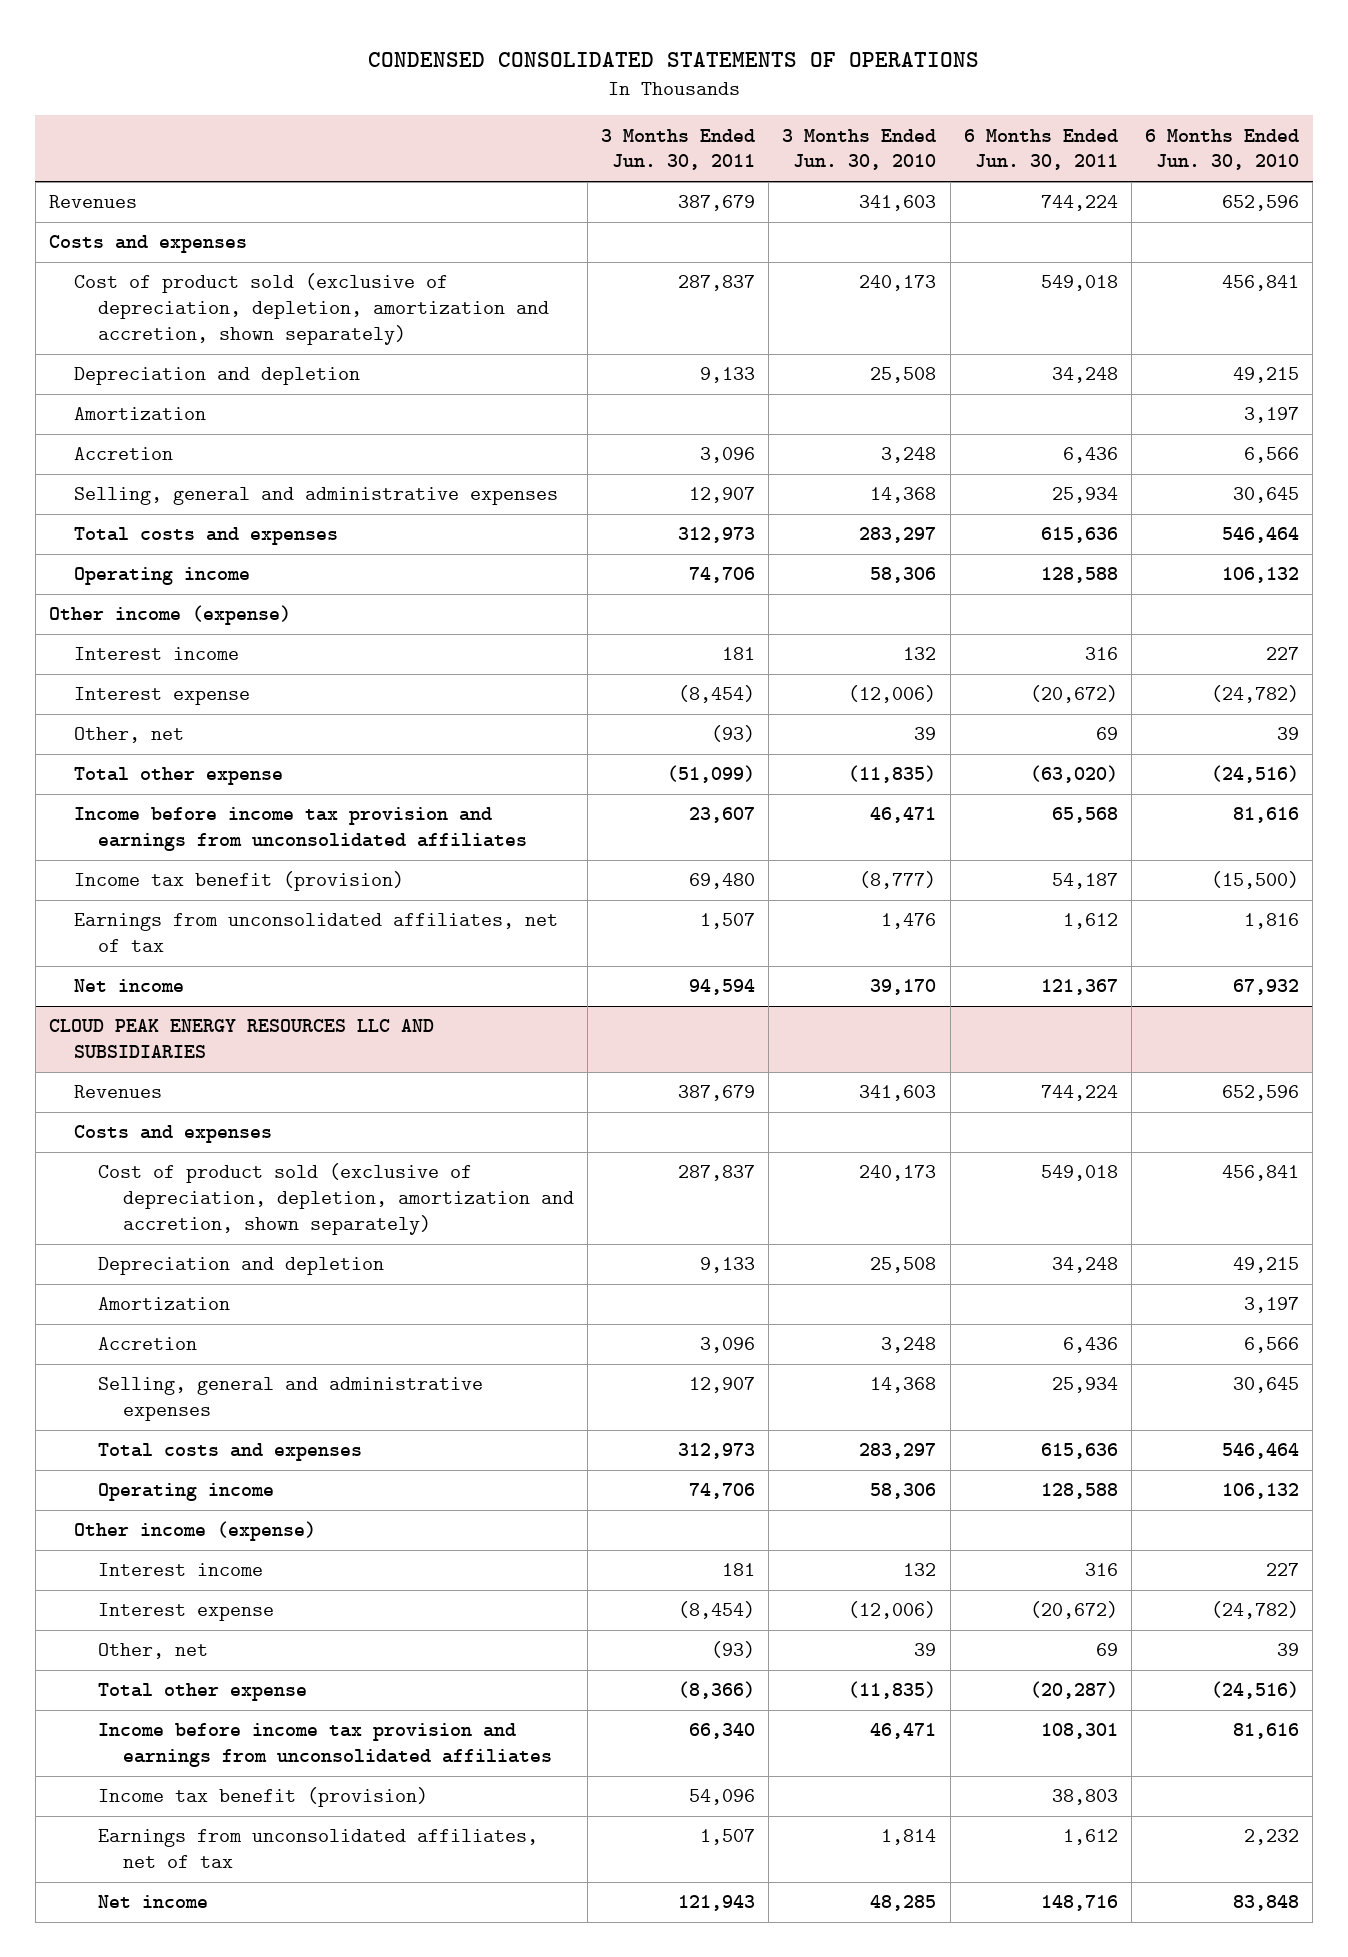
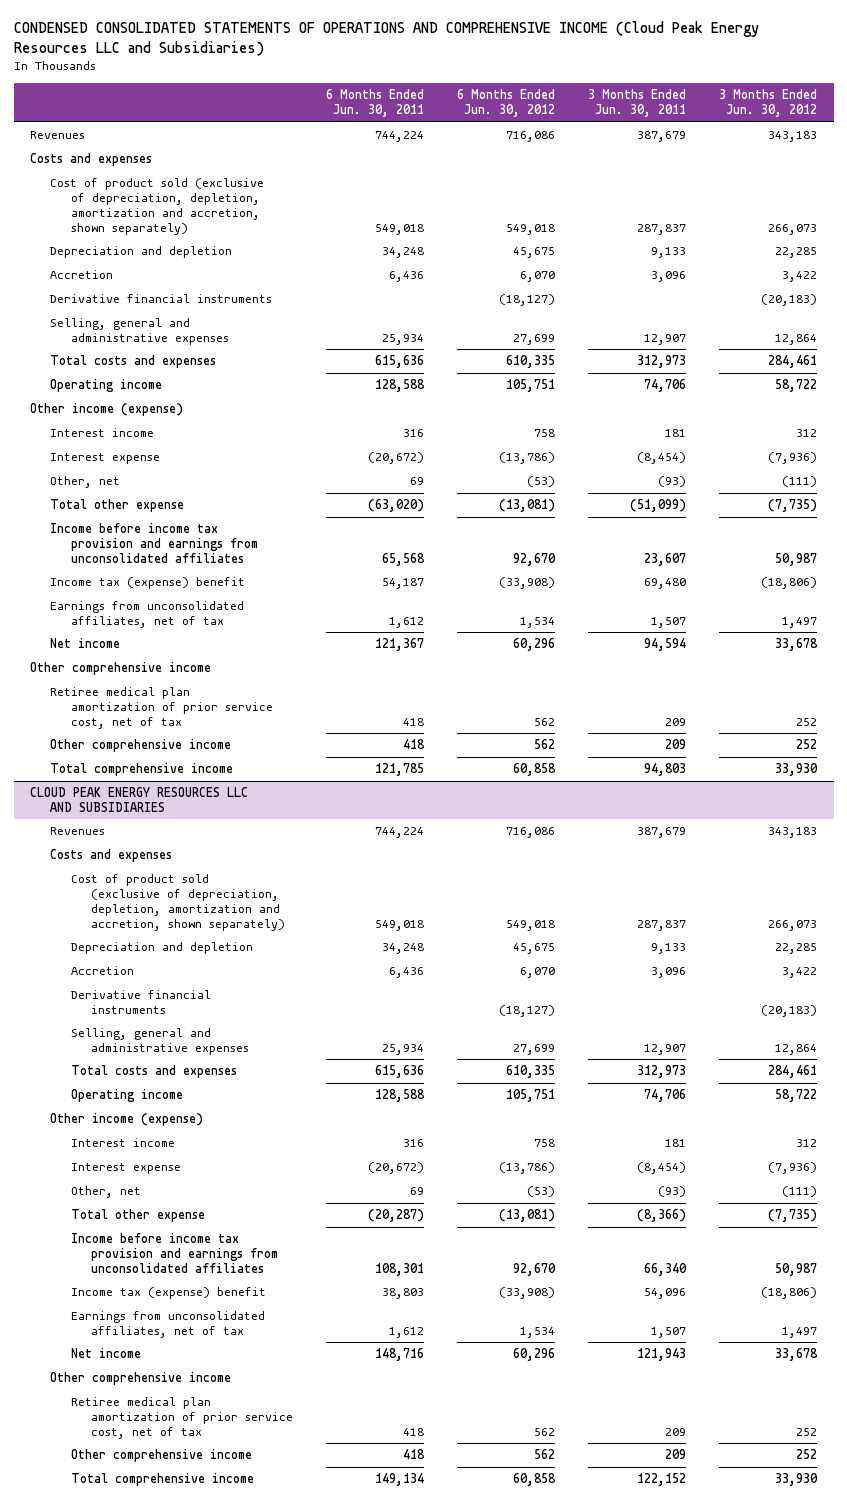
[367,52,979,68] CONDENSED CONSOLIDATED STATEMENTS OF OPERATIONS -> [13,21,759,57] CONDENSED CONSOLIDATED STATEMENTS OF OPERATIONS AND COMPREHENSIVE INCOME (Cloud Peak Energy Resources LLC and Subsidiaries)
[782,128,937,171] 3 Months Ended Jun. 30, 2010 -> none
[1145,128,1300,171] 6 Months Ended Jun. 30, 2010 -> none
none -> [456,89,555,118] 6 Months Ended Jun. 30, 2012
none -> [719,89,818,118] 3 Months Ended Jun. 30, 2012
[73,407,206,421] Amortization -> none
none -> [50,294,273,304] Derivative financial instruments
[73,871,404,892] Income tax benefit (provision) -> [50,577,246,590] Income tax (expense) benefit
none -> [30,662,212,676] Other comprehensive income
none -> [50,687,273,729] Retiree medical plan amortization of prior service cost, net of tax
none -> [50,739,232,753] Other comprehensive income
none -> [50,763,234,777] Total comprehensive income
[98,1297,231,1311] Amortization -> none
none -> [70,990,211,1014] Derivative financial instruments
[98,1787,429,1808] Income tax benefit (provision) -> [70,1287,266,1300] Income tax (expense) benefit
none -> [50,1372,232,1386] Other comprehensive income
none -> [70,1397,293,1439] Retiree medical plan amortization of prior service cost, net of tax
none -> [70,1449,252,1463] Other comprehensive income
none -> [70,1473,254,1487] Total comprehensive income

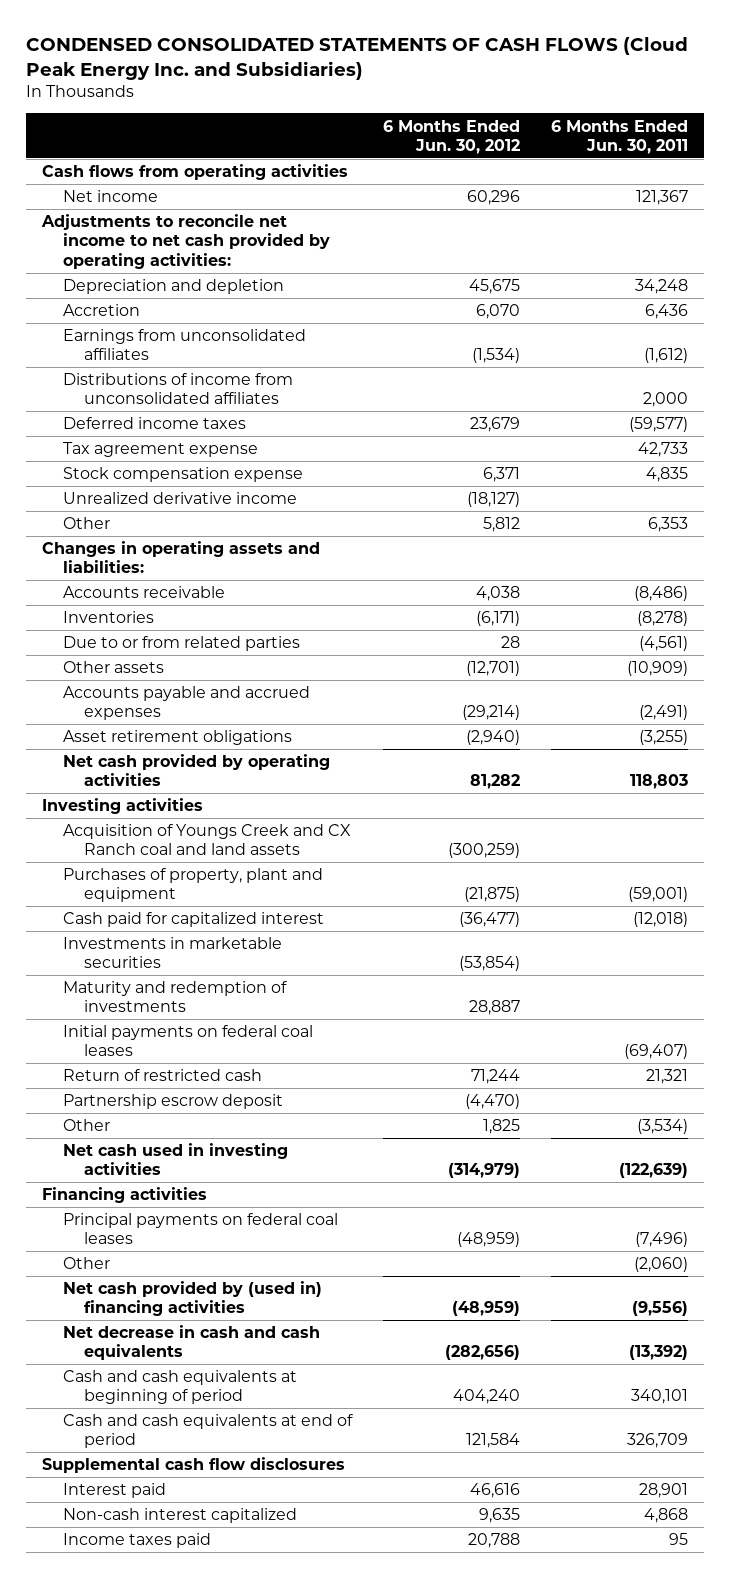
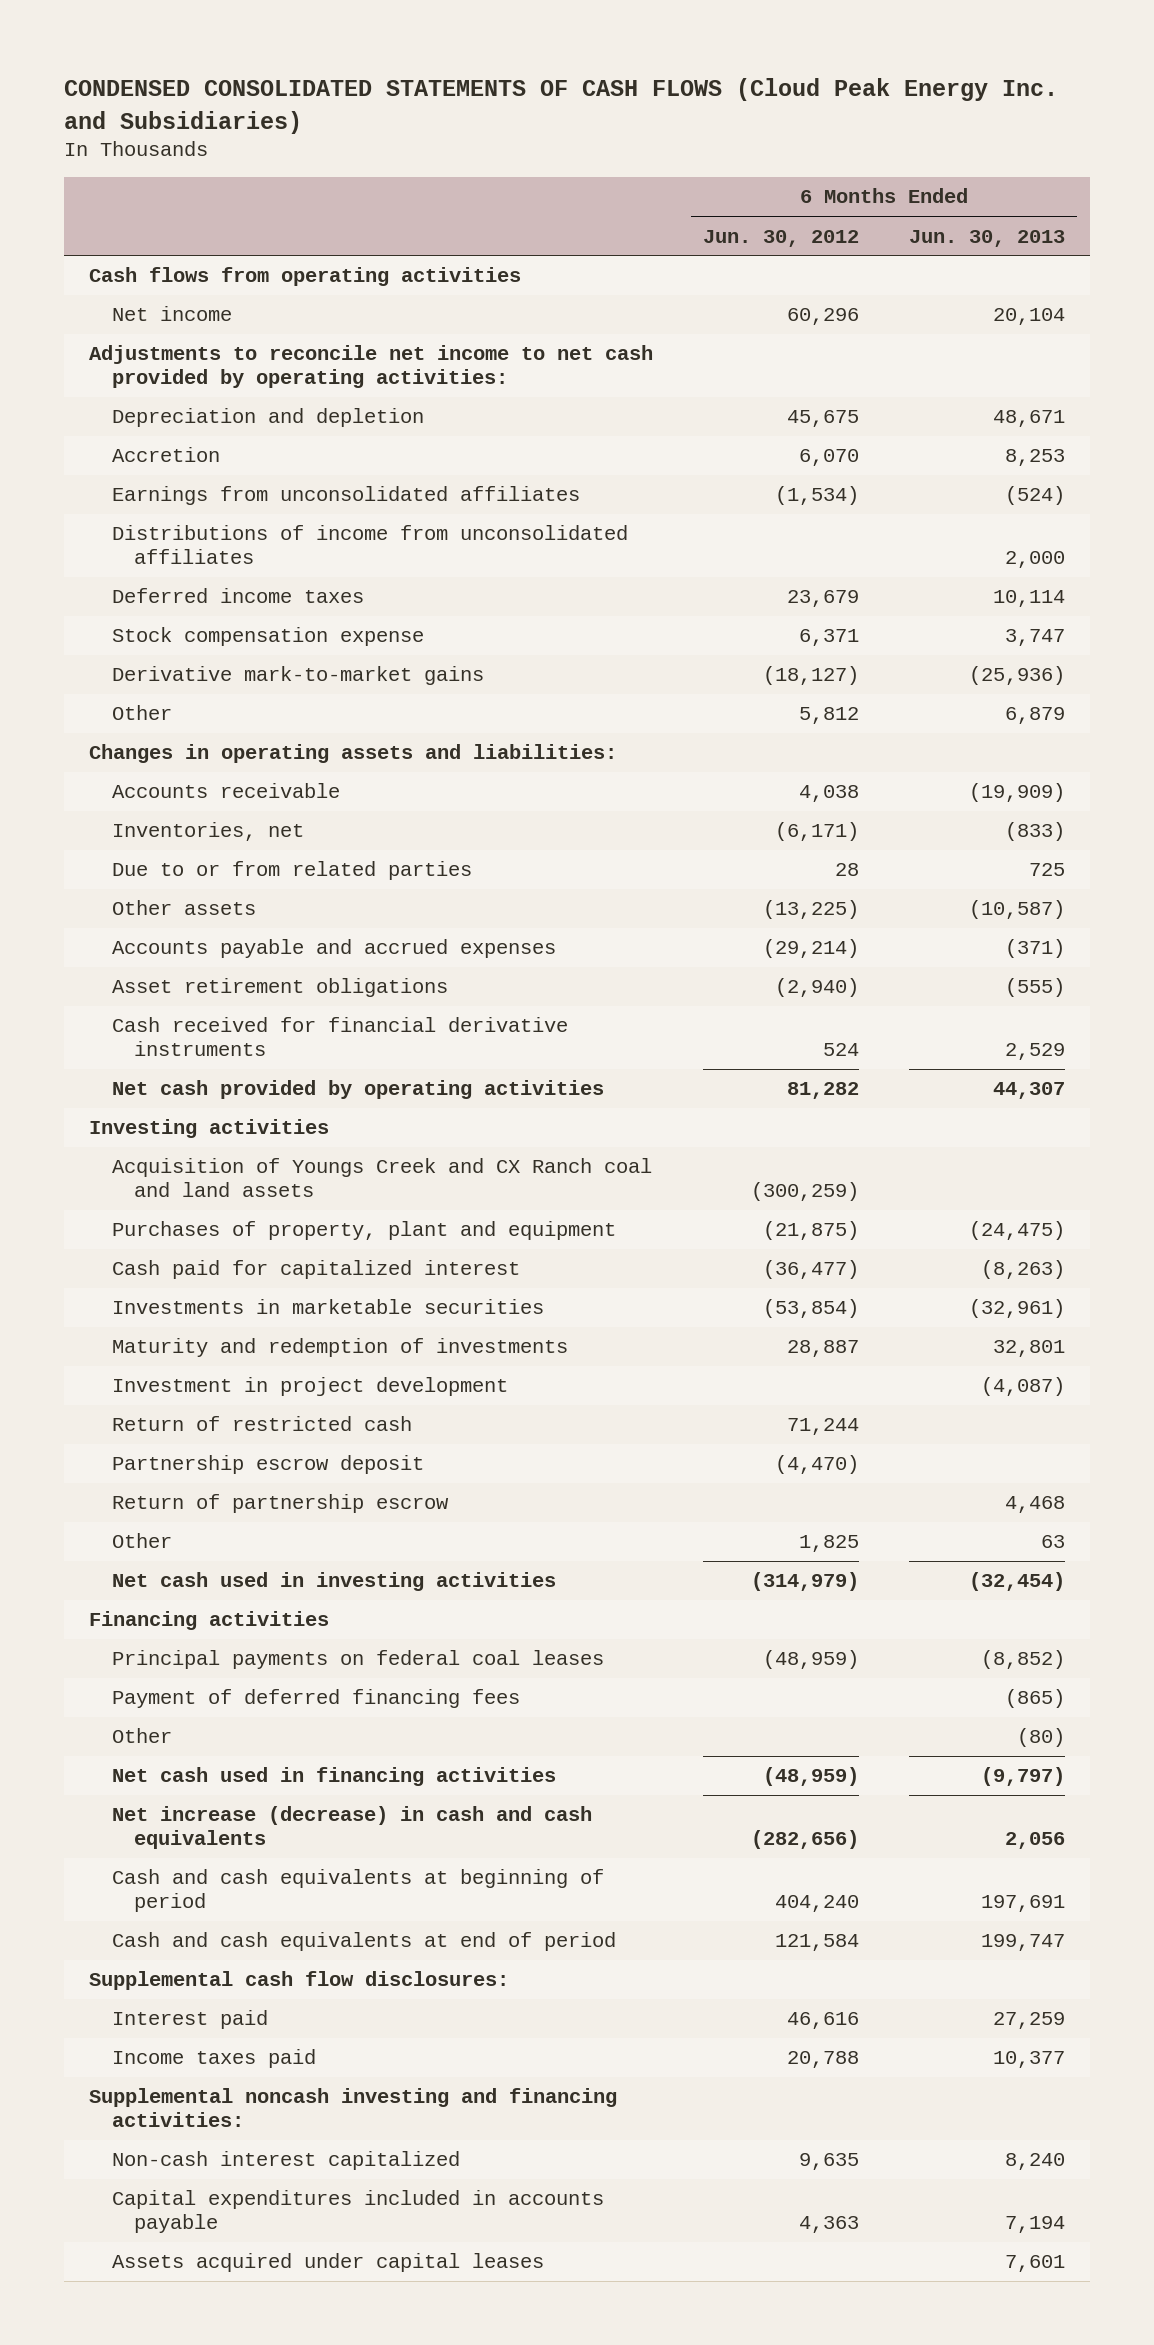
[551,119,689,154] 6 Months Ended Jun. 30, 2011 -> none
none -> [908,229,1065,247] Jun. 30, 2013
[62,442,258,458] Tax agreement expense -> none
[62,492,297,505] Unrealized derivative income -> [111,666,484,686] Derivative mark-to-market gains
[62,611,154,624] Inventories -> [111,822,304,842] Inventories, net
[465,661,520,677] (12,701) -> [763,900,860,920] (13,225)
none -> [111,1017,568,1057] Cash received for financial derivative instruments
[62,1025,313,1057] Initial payments on federal coal leases -> none
none -> [111,1377,508,1397] Investment in project development
none -> [111,1494,449,1514] Return of partnership escrow
none -> [111,1689,520,1709] Payment of deferred financing fees
[62,1281,322,1317] Net cash provided by (used in) financing activities -> [111,1767,556,1787] Net cash used in financing activities
[62,1325,320,1361] Net decrease in cash and cash equivalents -> [111,1806,592,1850] Net increase (decrease) in cash and cash equivalents
[41,1457,345,1474] Supplemental cash flow disclosures -> [89,1971,510,1991] Supplemental cash flow disclosures:
none -> [89,2088,618,2128] Supplemental noncash investing and financing activities:
[62,1508,297,1524] Non-cash interest capitalized -> [111,2151,460,2171] Non-cash interest capitalized
none -> [111,2190,604,2234] Capital expenditures included in accounts payable
none -> [111,2253,544,2273] Assets acquired under capital leases

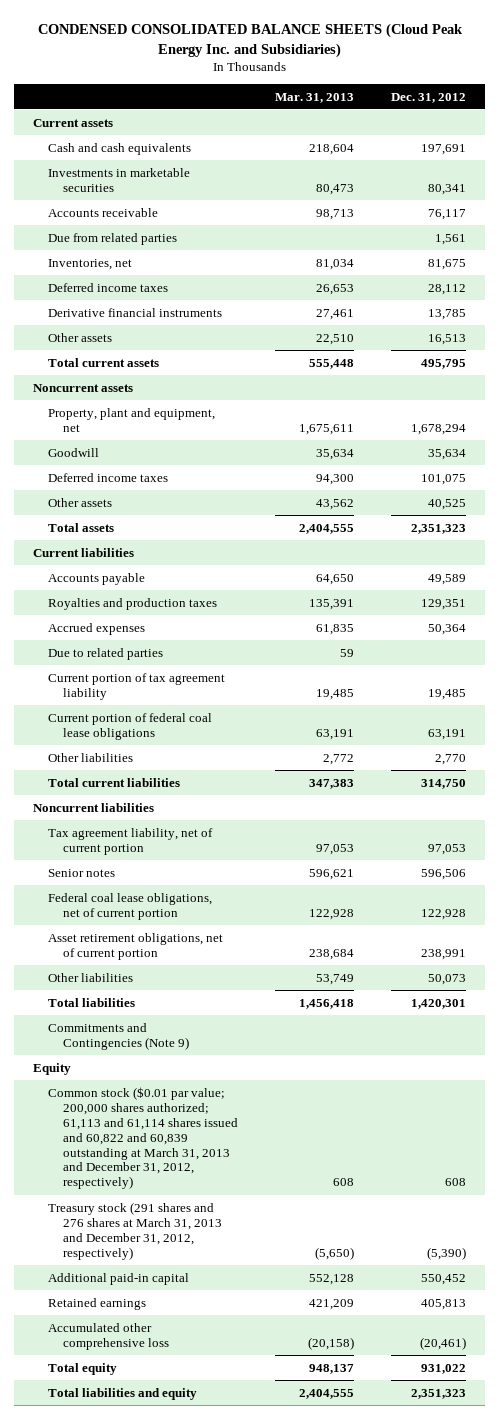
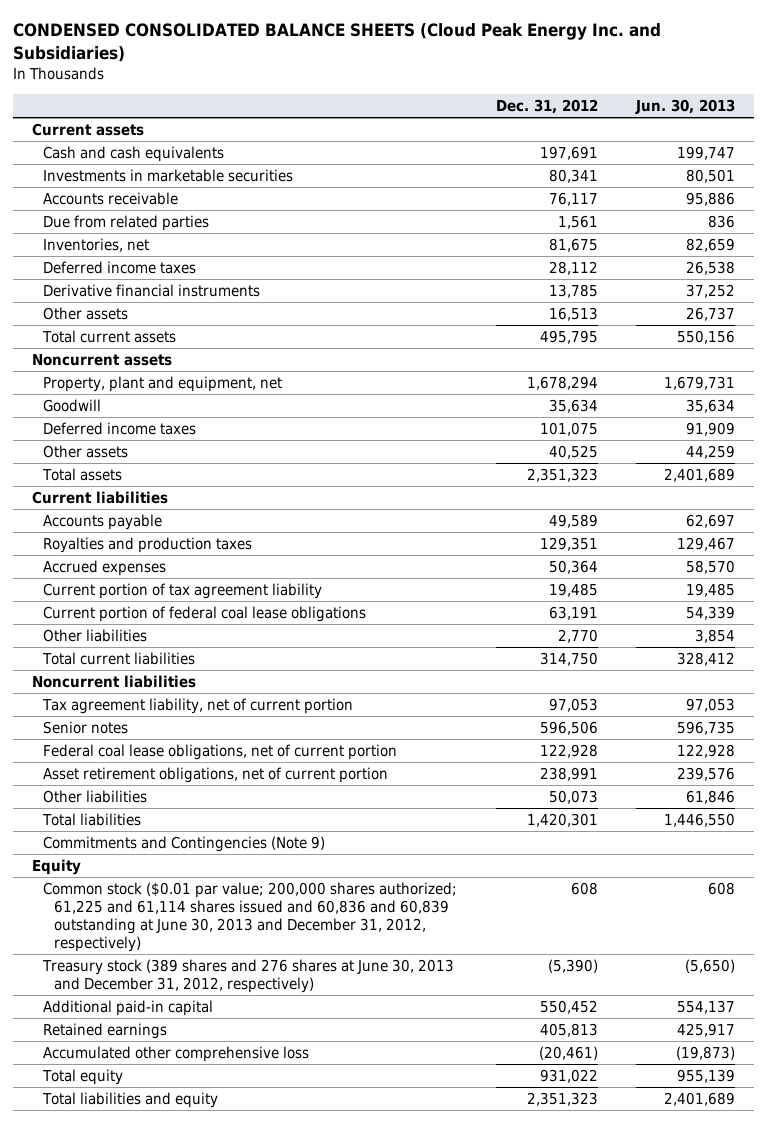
[275,92,355,103] Mar. 31, 2013 -> none
none -> [634,98,735,114] Jun. 30, 2013
[47,647,163,660] Due to related parties -> none
[47,1086,239,1190] Common stock ($0.01 par value; 200,000 shares authorized; 61,113 and 61,114 shares issued and 60,822 and 60,839 outstanding at March 31, 2013 and December 31, 2012, respectively) -> [43,882,458,952] Common stock ($0.01 par value; 200,000 shares authorized; 61,225 and 61,114 shares issued and 60,836 and 60,839 outstanding at June 30, 2013 and December 31, 2012, respectively)
[47,1201,223,1260] Treasury stock (291 shares and 276 shares at March 31, 2013 and December 31, 2012, respectively) -> [42,959,455,994] Treasury stock (389 shares and 276 shares at June 30, 2013 and December 31, 2012, respectively)

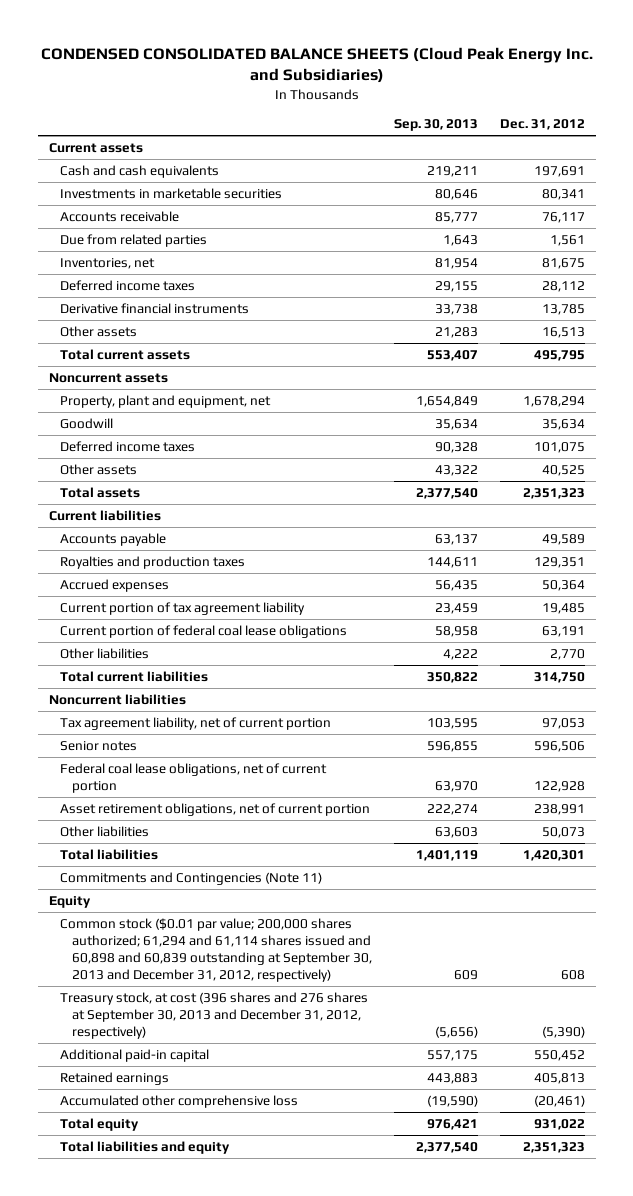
[634,98,735,114] Jun. 30, 2013 -> none
none -> [394,119,479,132] Sep. 30, 2013
[43,836,326,853] Commitments and Contingencies (Note 9) -> [60,871,323,885] Commitments and Contingencies (Note 11)
[43,882,458,952] Common stock ($0.01 par value; 200,000 shares authorized; 61,225 and 61,114 shares issued and 60,836 and 60,839 outstanding at June 30, 2013 and December 31, 2012, respectively) -> [60,917,373,983] Common stock ($0.01 par value; 200,000 shares authorized; 61,294 and 61,114 shares issued and 60,898 and 60,839 outstanding at September 30, 2013 and December 31, 2012, respectively)
[42,959,455,994] Treasury stock (389 shares and 276 shares at June 30, 2013 and December 31, 2012, respectively) -> [60,991,369,1040] Treasury stock, at cost (396 shares and 276 shares at September 30, 2013 and December 31, 2012, respectively)

